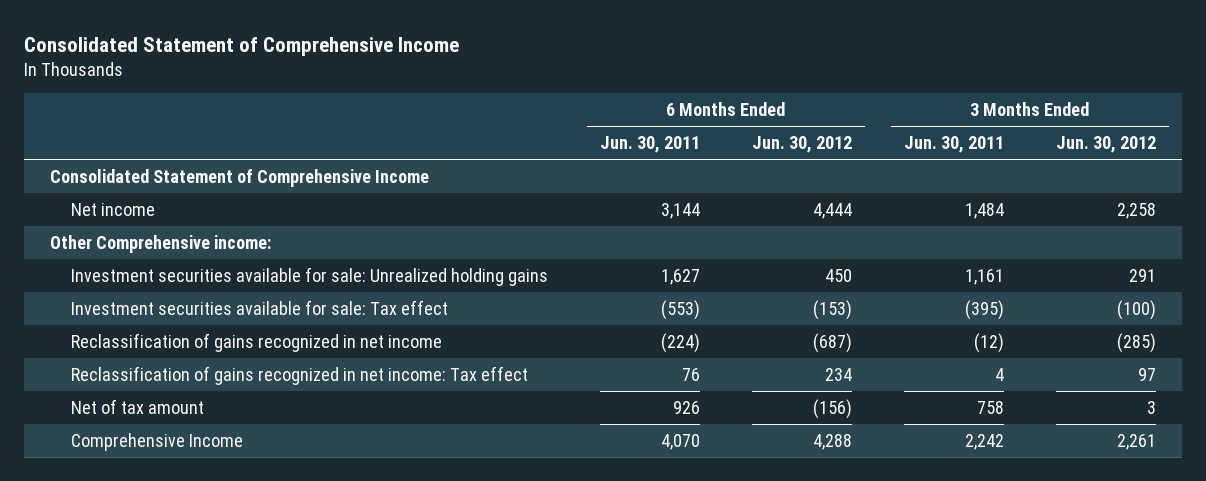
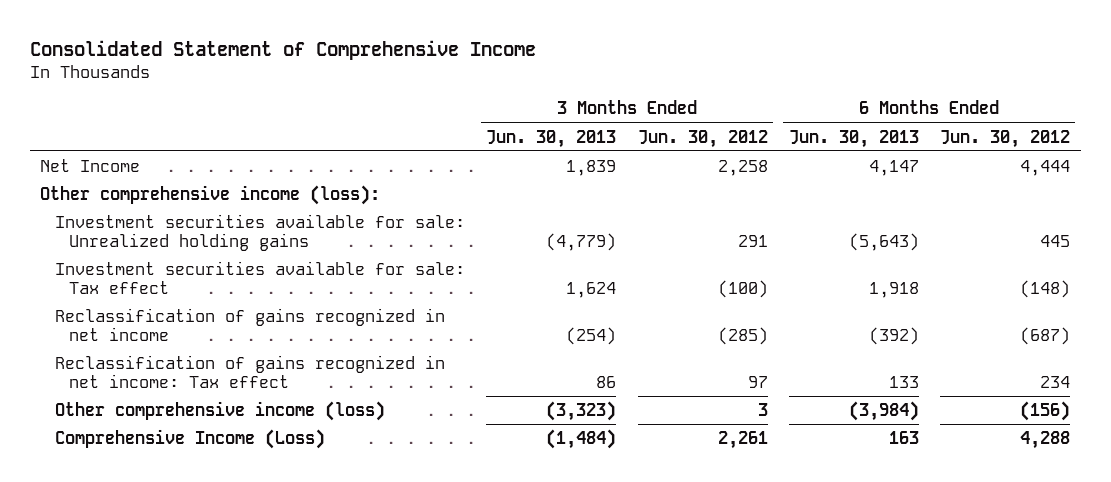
[600,136,701,154] Jun. 30, 2011 -> none
[904,136,1005,154] Jun. 30, 2011 -> none
none -> [486,129,617,148] Jun. 30, 2013
none -> [788,129,919,148] Jun. 30, 2013
[50,168,430,187] Consolidated Statement of Comprehensive Income -> none
[71,202,156,216] Net income -> [40,158,141,172] Net Income
[50,234,272,253] Other Comprehensive income: -> [40,184,381,205] Other comprehensive income (loss):
[825,268,853,282] 450 -> [1040,235,1071,248] 445
[813,299,853,320] (153) -> [1020,280,1071,299] (148)
[71,398,205,414] Net of tax amount -> [54,400,385,421] Other comprehensive income (loss)
[71,432,244,451] Comprehensive Income -> [54,428,325,449] Comprehensive Income (Loss)

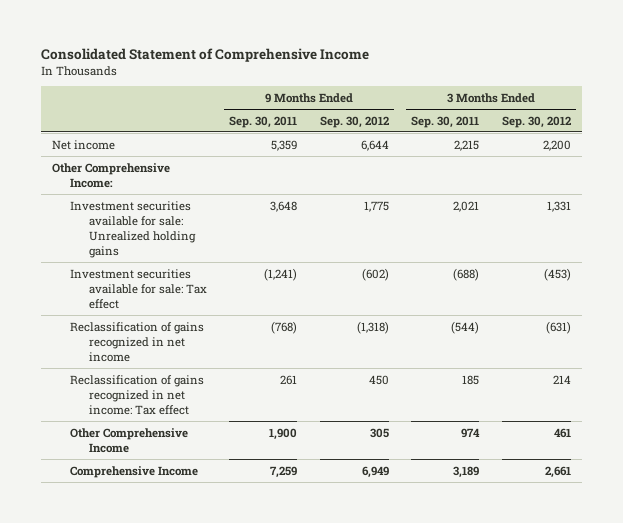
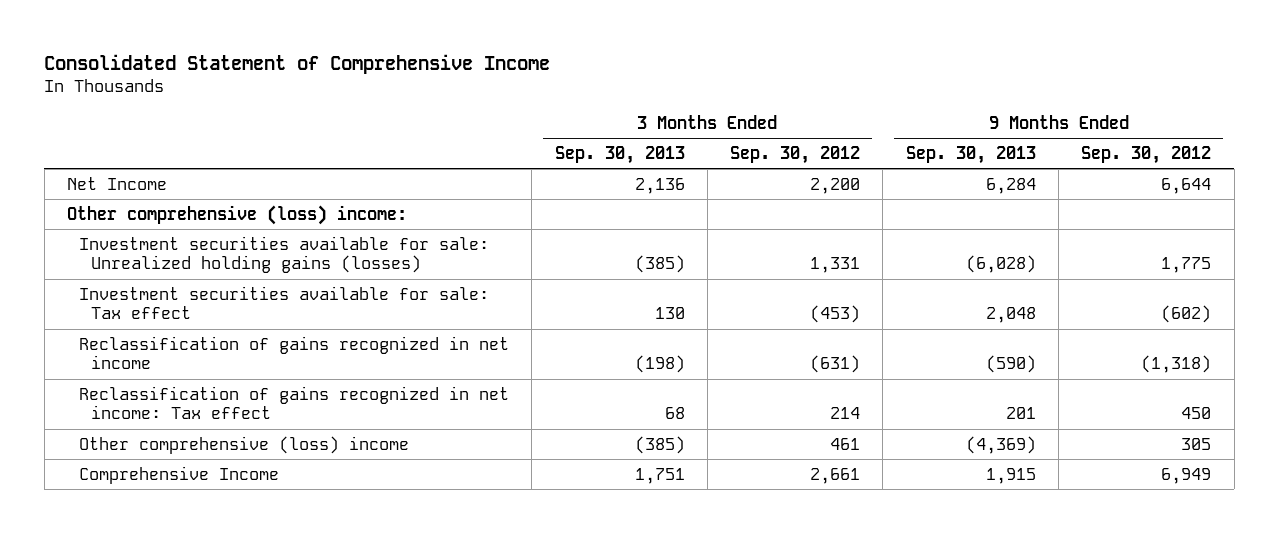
[229,115,298,128] Sep. 30, 2011 -> none
[411,115,480,128] Sep. 30, 2011 -> none
none -> [554,145,685,164] Sep. 30, 2013
none -> [905,145,1036,164] Sep. 30, 2013
[52,139,116,150] Net income -> [67,176,168,190] Net Income
[52,162,171,188] Other Comprehensive Income: -> [67,204,408,225] Other comprehensive (loss) income:
[70,200,196,258] Investment securities available for sale: Unrealized holding gains -> [79,235,490,274] Investment securities available for sale: Unrealized holding gains (losses)
[70,427,189,453] Other Comprehensive Income -> [79,435,410,454] Other comprehensive (loss) income

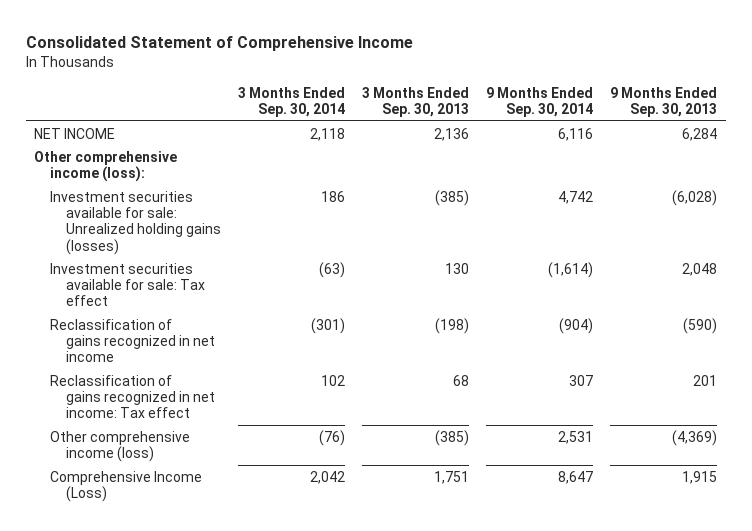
[730,145,861,164] Sep. 30, 2012 -> none
[1081,145,1212,164] Sep. 30, 2012 -> none
none -> [237,86,345,117] 3 Months Ended Sep. 30, 2014
none -> [486,86,594,117] 9 Months Ended Sep. 30, 2014
[67,176,168,190] Net Income -> [34,127,116,139] NET INCOME
[67,204,408,225] Other comprehensive (loss) income: -> [34,150,178,182] Other comprehensive income (loss):
[79,435,410,454] Other comprehensive (loss) income -> [50,430,191,462] Other comprehensive income (loss)
[79,465,280,484] Comprehensive Income -> [50,470,203,502] Comprehensive Income (Loss)

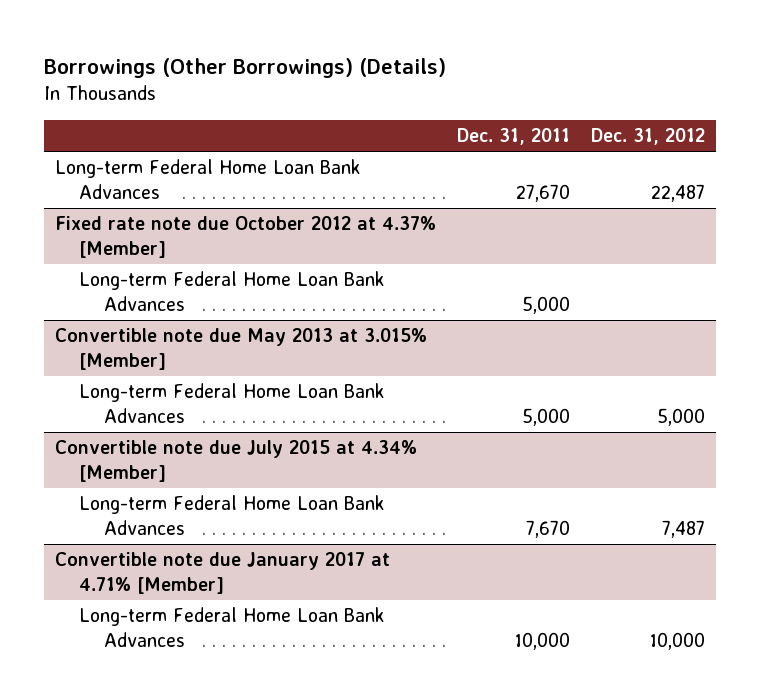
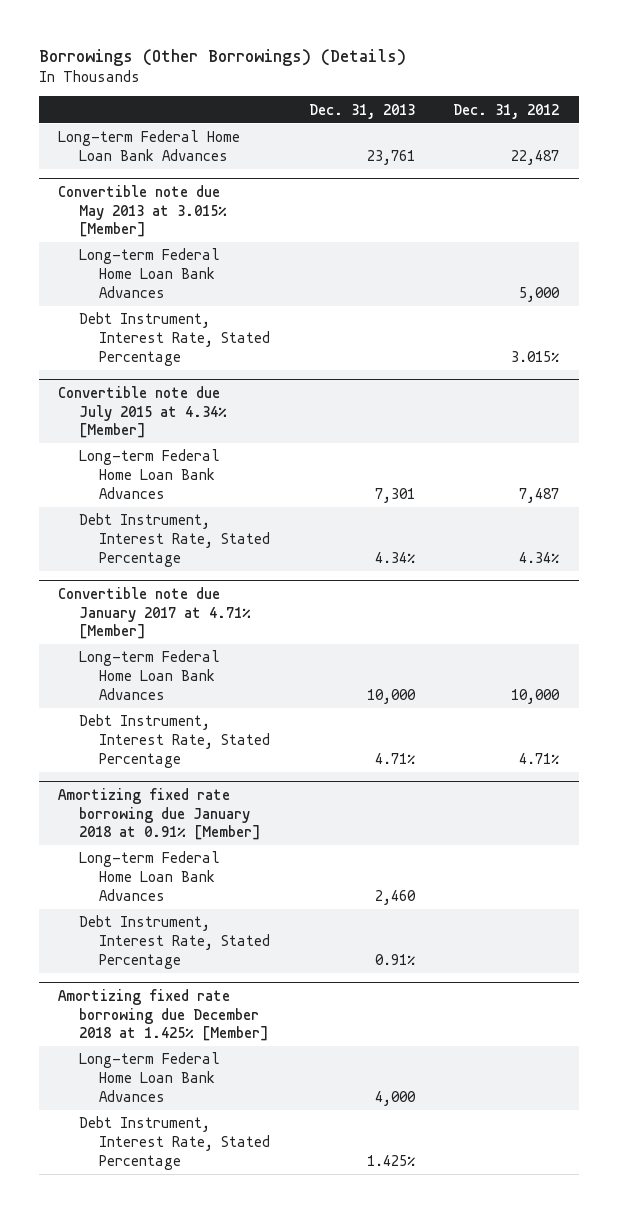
[457,128,571,146] Dec. 31, 2011 -> none
none -> [308,103,415,119] Dec. 31, 2013
[54,216,436,258] Fixed rate note due October 2012 at 4.37% [Member] -> none
[79,271,386,311] Long-term Federal Home Loan Bank Advances -> none
none -> [78,312,271,366] Debt Instrument, Interest Rate, Stated Percentage
none -> [78,513,271,567] Debt Instrument, Interest Rate, Stated Percentage
none -> [78,714,271,768] Debt Instrument, Interest Rate, Stated Percentage
none -> [58,787,261,841] Amortizing fixed rate borrowing due January 2018 at 0.91% [Member]
none -> [78,851,220,901] Long-term Federal Home Loan Bank Advances
none -> [78,915,271,969] Debt Instrument, Interest Rate, Stated Percentage
none -> [58,988,269,1042] Amortizing fixed rate borrowing due December 2018 at 1.425% [Member]
none -> [78,1052,220,1102] Long-term Federal Home Loan Bank Advances
none -> [78,1116,271,1170] Debt Instrument, Interest Rate, Stated Percentage

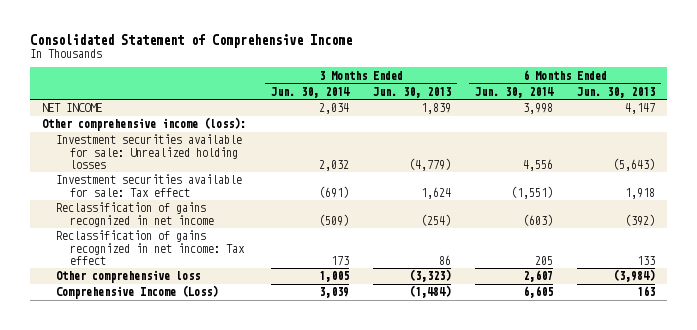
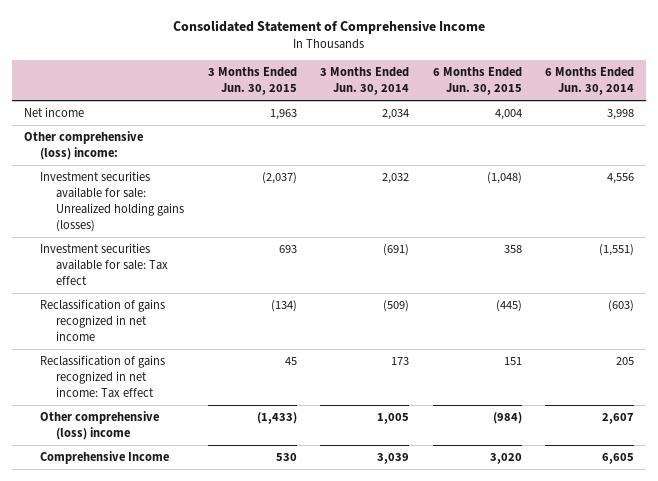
[372,86,451,98] Jun. 30, 2013 -> none
[576,86,655,98] Jun. 30, 2013 -> none
none -> [207,67,297,96] 3 Months Ended Jun. 30, 2015
none -> [432,67,522,96] 6 Months Ended Jun. 30, 2015
[42,103,103,113] NET INCOME -> [23,107,84,118] Net income
[42,117,247,132] Other comprehensive income (loss): -> [23,131,143,161] Other comprehensive (loss) income:
[55,134,242,169] Investment securities available for sale: Unrealized holding losses -> [40,171,185,233] Investment securities available for sale: Unrealized holding gains (losses)
[55,270,200,284] Other comprehensive loss -> [40,411,160,441] Other comprehensive (loss) income
[55,285,218,300] Comprehensive Income (Loss) -> [40,451,170,465] Comprehensive Income

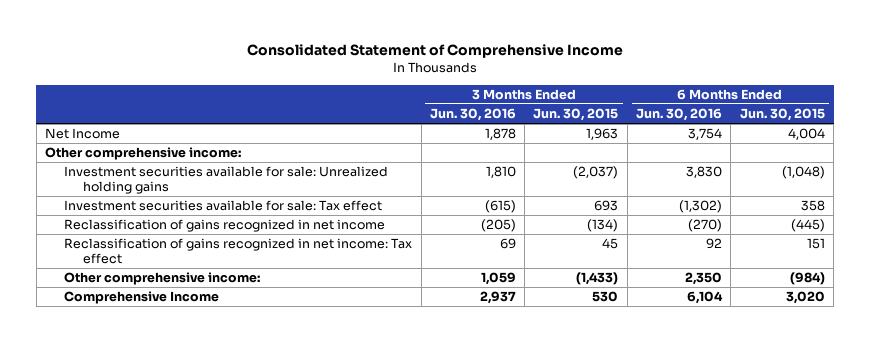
[320,67,410,96] 3 Months Ended Jun. 30, 2014 -> none
[545,67,635,96] 6 Months Ended Jun. 30, 2014 -> none
none -> [429,107,516,121] Jun. 30, 2016
none -> [636,107,723,121] Jun. 30, 2016
[23,107,84,118] Net income -> [44,128,120,140] Net Income
[23,131,143,161] Other comprehensive (loss) income: -> [44,147,241,161] Other comprehensive income:
[40,171,185,233] Investment securities available for sale: Unrealized holding gains (losses) -> [64,166,389,195] Investment securities available for sale: Unrealized holding gains
[40,411,160,441] Other comprehensive (loss) income -> [64,272,261,286] Other comprehensive income:

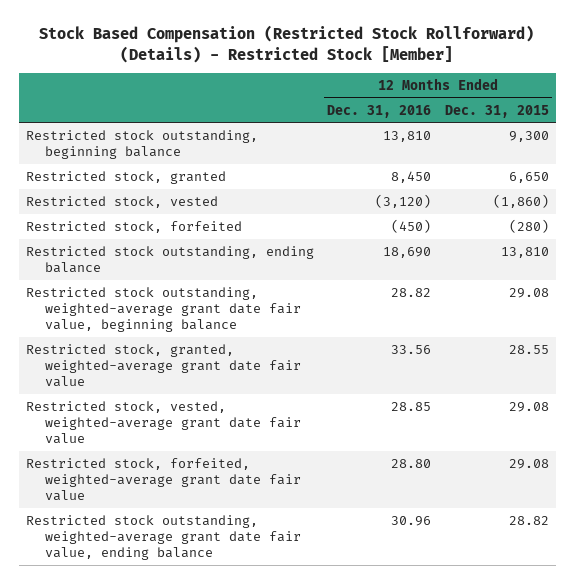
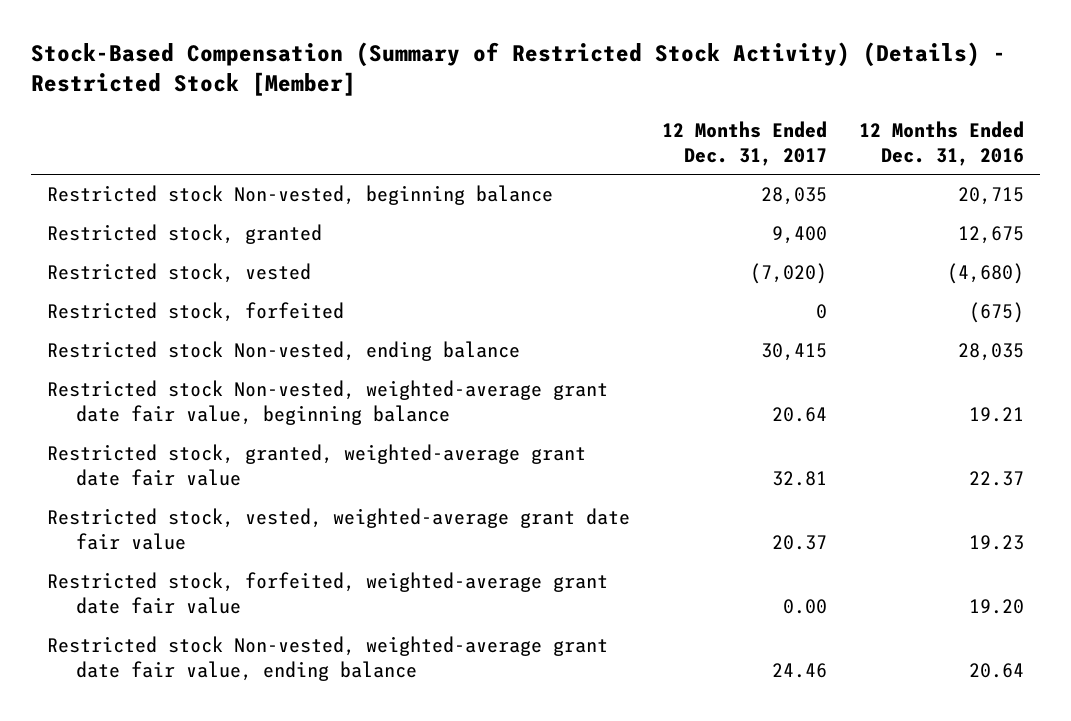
[39,25,535,63] Stock Based Compensation (Restricted Stock Rollforward) (Details) - Restricted Stock [Member] -> [31,42,1007,97] Stock-Based Compensation (Summary of Restricted Stock Activity) (Details) - Restricted Stock [Member]
[444,104,549,118] Dec. 31, 2015 -> none
none -> [662,121,828,166] 12 Months Ended Dec. 31, 2017
[25,129,258,159] Restricted stock outstanding, beginning balance -> [47,185,554,206] Restricted stock Non-vested, beginning balance
[383,130,432,142] 13,810 -> [958,187,1025,206] 20,715
[391,170,432,183] 8,450 -> [958,226,1025,245] 12,675
[375,193,432,208] (3,120) -> [947,263,1025,285] (4,680)
[391,218,432,233] (450) -> [969,302,1025,324] (675)
[25,245,314,273] Restricted stock outstanding, ending balance -> [47,341,521,362] Restricted stock Non-vested, ending balance
[383,246,432,258] 18,690 -> [958,343,1025,362] 28,035
[25,286,301,332] Restricted stock outstanding, weighted-average grant date fair value, beginning balance -> [47,380,609,425] Restricted stock Non-vested, weighted-average grant date fair value, beginning balance
[391,287,432,297] 28.82 -> [969,406,1025,422] 19.21
[391,344,432,354] 33.56 -> [969,470,1025,486] 22.37
[391,401,432,411] 28.85 -> [969,534,1025,550] 19.23
[391,458,432,468] 28.80 -> [969,598,1025,614] 19.20
[25,514,301,560] Restricted stock outstanding, weighted-average grant date fair value, ending balance -> [47,636,609,681] Restricted stock Non-vested, weighted-average grant date fair value, ending balance
[391,515,432,526] 30.96 -> [969,662,1025,678] 20.64

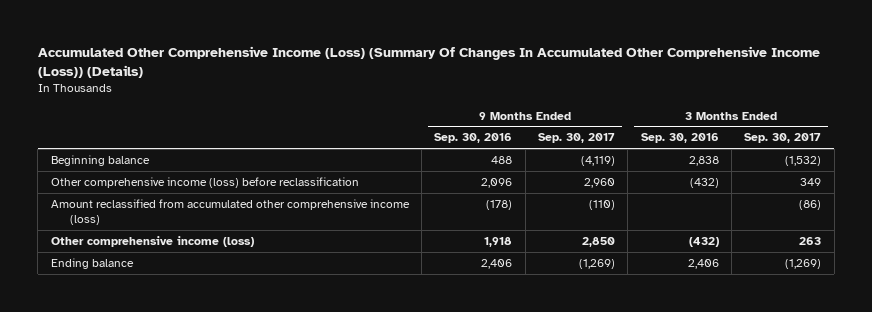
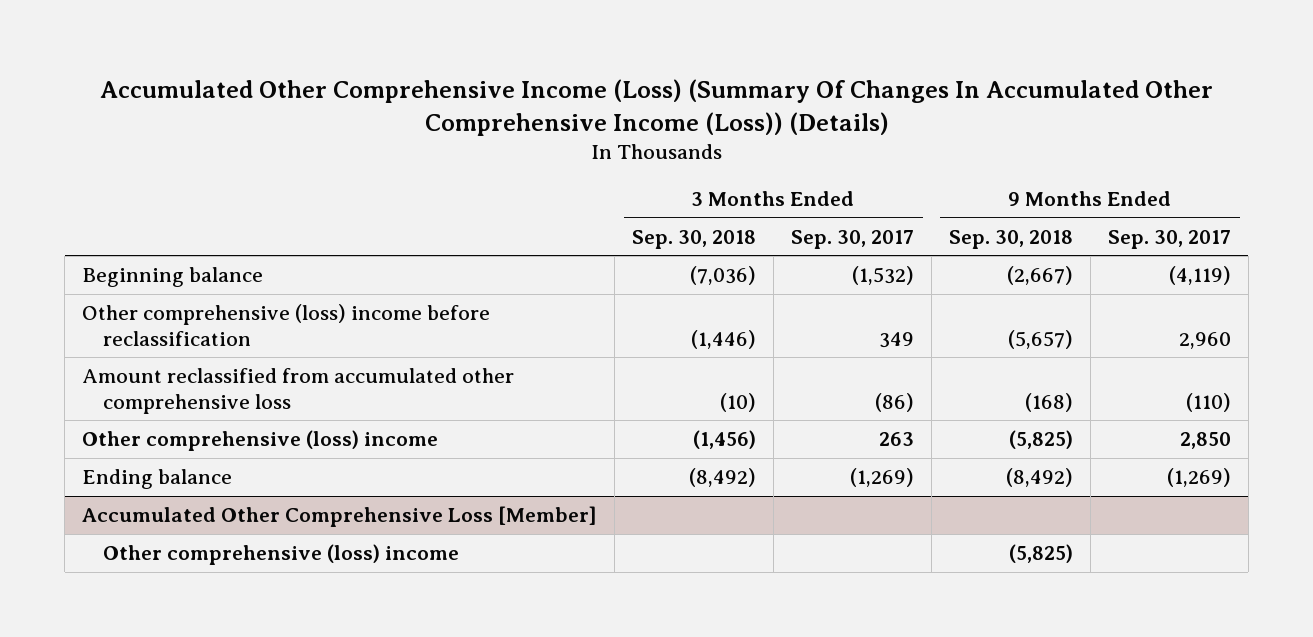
[434,133,513,144] Sep. 30, 2016 -> none
[640,133,719,144] Sep. 30, 2016 -> none
none -> [632,229,757,249] Sep. 30, 2018
none -> [949,229,1074,249] Sep. 30, 2018
[50,177,359,189] Other comprehensive income (loss) before reclassification -> [82,304,491,346] Other comprehensive (loss) income before reclassification
[50,199,410,226] Amount reclassified from accumulated other comprehensive income (loss) -> [82,368,515,414] Amount reclassified from accumulated other comprehensive loss
[50,236,254,248] Other comprehensive income (loss) -> [82,430,439,452] Other comprehensive (loss) income
none -> [82,506,598,528] Accumulated Other Comprehensive Loss [Member]
none -> [103,544,460,566] Other comprehensive (loss) income

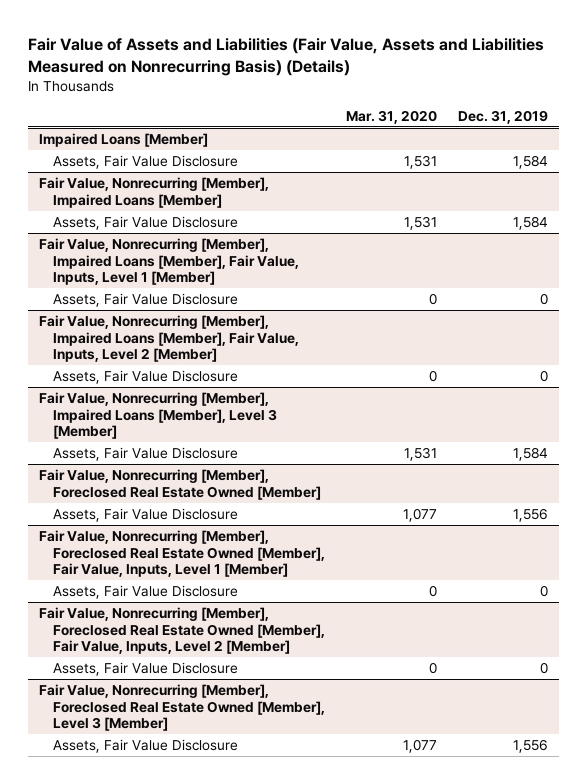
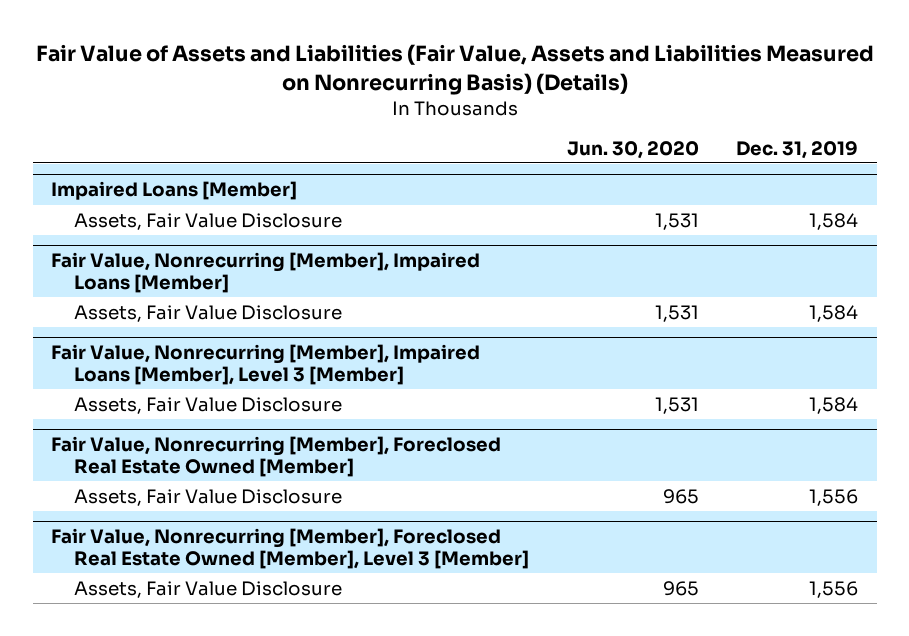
[346,109,438,124] Mar. 31, 2020 -> none
none -> [566,140,699,159] Jun. 30, 2020
[38,238,300,286] Fair Value, Nonrecurring [Member], Impaired Loans [Member], Fair Value, Inputs, Level 1 [Member] -> none
[53,293,239,308] Assets, Fair Value Disclosure -> none
[38,315,300,363] Fair Value, Nonrecurring [Member], Impaired Loans [Member], Fair Value, Inputs, Level 2 [Member] -> none
[53,370,239,385] Assets, Fair Value Disclosure -> none
[38,530,326,578] Fair Value, Nonrecurring [Member], Foreclosed Real Estate Owned [Member], Fair Value, Inputs, Level 1 [Member] -> none
[53,585,239,600] Assets, Fair Value Disclosure -> none
[38,607,326,655] Fair Value, Nonrecurring [Member], Foreclosed Real Estate Owned [Member], Fair Value, Inputs, Level 2 [Member] -> none
[53,662,239,677] Assets, Fair Value Disclosure -> none

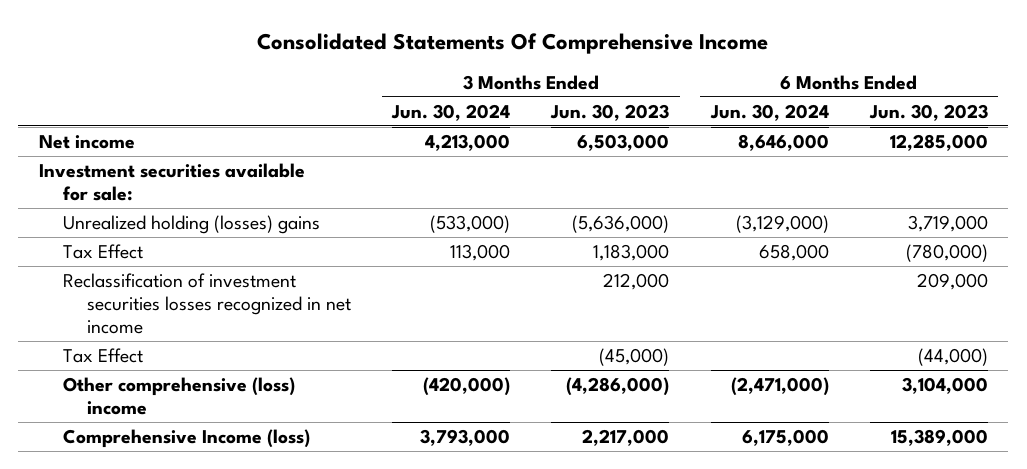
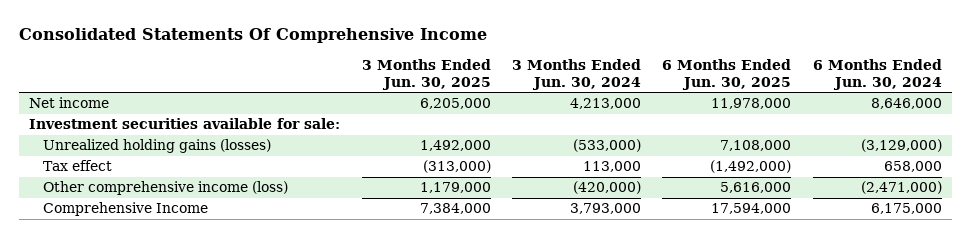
[550,103,670,121] Jun. 30, 2023 -> none
[868,103,988,121] Jun. 30, 2023 -> none
none -> [361,58,491,91] 3 Months Ended Jun. 30, 2025
none -> [662,58,792,91] 6 Months Ended Jun. 30, 2025
[62,272,352,335] Reclassification of investment securities losses recognized in net income -> none
[62,347,143,363] Tax Effect -> none
[62,214,320,234] Unrealized holding (losses) gains -> [42,139,271,154] Unrealized holding gains (losses)
[62,243,143,259] Tax Effect -> [42,160,112,172] Tax effect
[62,376,295,416] Other comprehensive (loss) income -> [42,181,288,196] Other comprehensive income (loss)
[62,428,310,448] Comprehensive Income (loss) -> [42,202,208,217] Comprehensive Income

